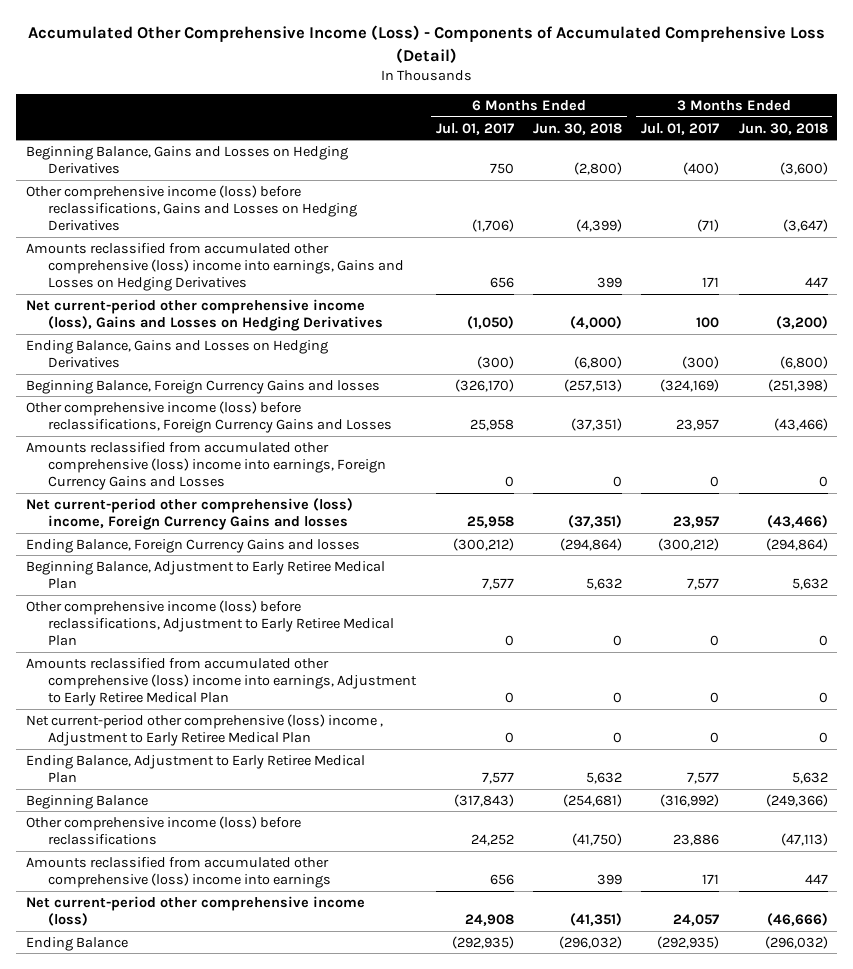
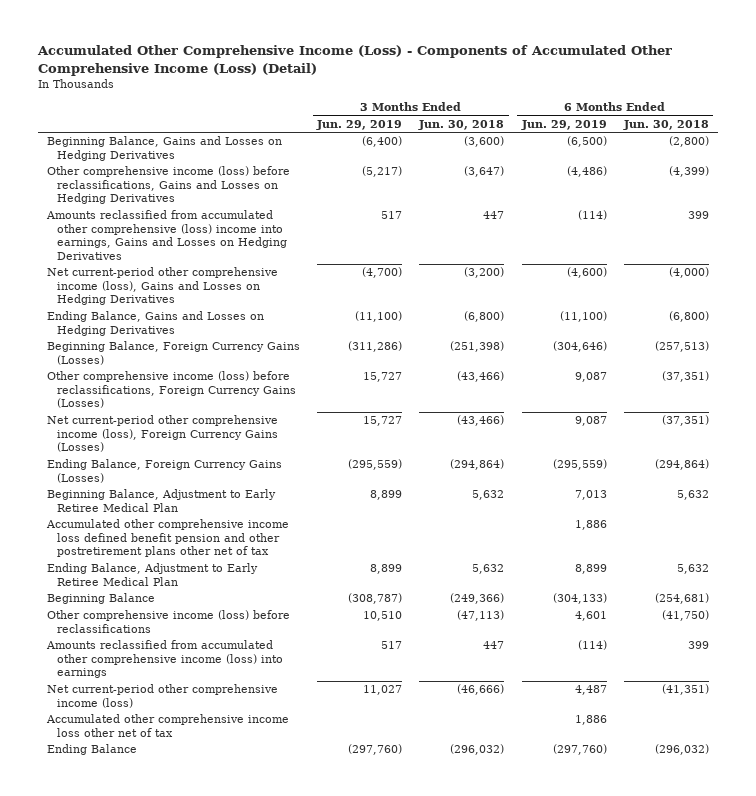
[27,25,825,63] Accumulated Other Comprehensive Income (Loss) - Components of Accumulated Comprehensive Loss (Detail) -> [37,45,673,76] Accumulated Other Comprehensive Income (Loss) - Components of Accumulated Other Comprehensive Income (Loss) (Detail)
[435,122,514,135] Jul. 01, 2017 -> none
[641,122,720,135] Jul. 01, 2017 -> none
none -> [316,119,403,130] Jun. 29, 2019
none -> [520,119,607,130] Jun. 29, 2019
[25,441,387,491] Amounts reclassified from accumulated other comprehensive (loss) income into earnings, Foreign Currency Gains and Losses -> none
[25,379,380,394] Beginning Balance, Foreign Currency Gains and losses -> [46,341,300,365] Beginning Balance, Foreign Currency Gains (Losses)
[25,400,393,433] Other comprehensive income (loss) before reclassifications, Foreign Currency Gains and Losses -> [46,371,297,409] Other comprehensive income (loss) before reclassifications, Foreign Currency Gains (Losses)
[25,497,353,530] Net current-period other comprehensive (loss) income, Foreign Currency Gains and losses -> [46,415,279,453] Net current-period other comprehensive income (loss), Foreign Currency Gains (Losses)
[25,538,360,553] Ending Balance, Foreign Currency Gains and losses -> [46,459,282,483] Ending Balance, Foreign Currency Gains (Losses)
[25,599,395,647] Other comprehensive income (loss) before reclassifications, Adjustment to Early Retiree Medical Plan -> none
[25,657,418,707] Amounts reclassified from accumulated other comprehensive (loss) income into earnings, Adjustment to Early Retiree Medical Plan -> none
[25,713,383,746] Net current-period other comprehensive (loss) income , Adjustment to Early Retiree Medical Plan -> none
none -> [45,519,289,558] Accumulated other comprehensive income loss defined benefit pension and other postretirement plans other net of tax
[25,856,332,888] Amounts reclassified from accumulated other comprehensive (loss) income into earnings -> [45,640,284,679] Amounts reclassified from accumulated other comprehensive income (loss) into earnings
none -> [45,714,289,737] Accumulated other comprehensive income loss other net of tax

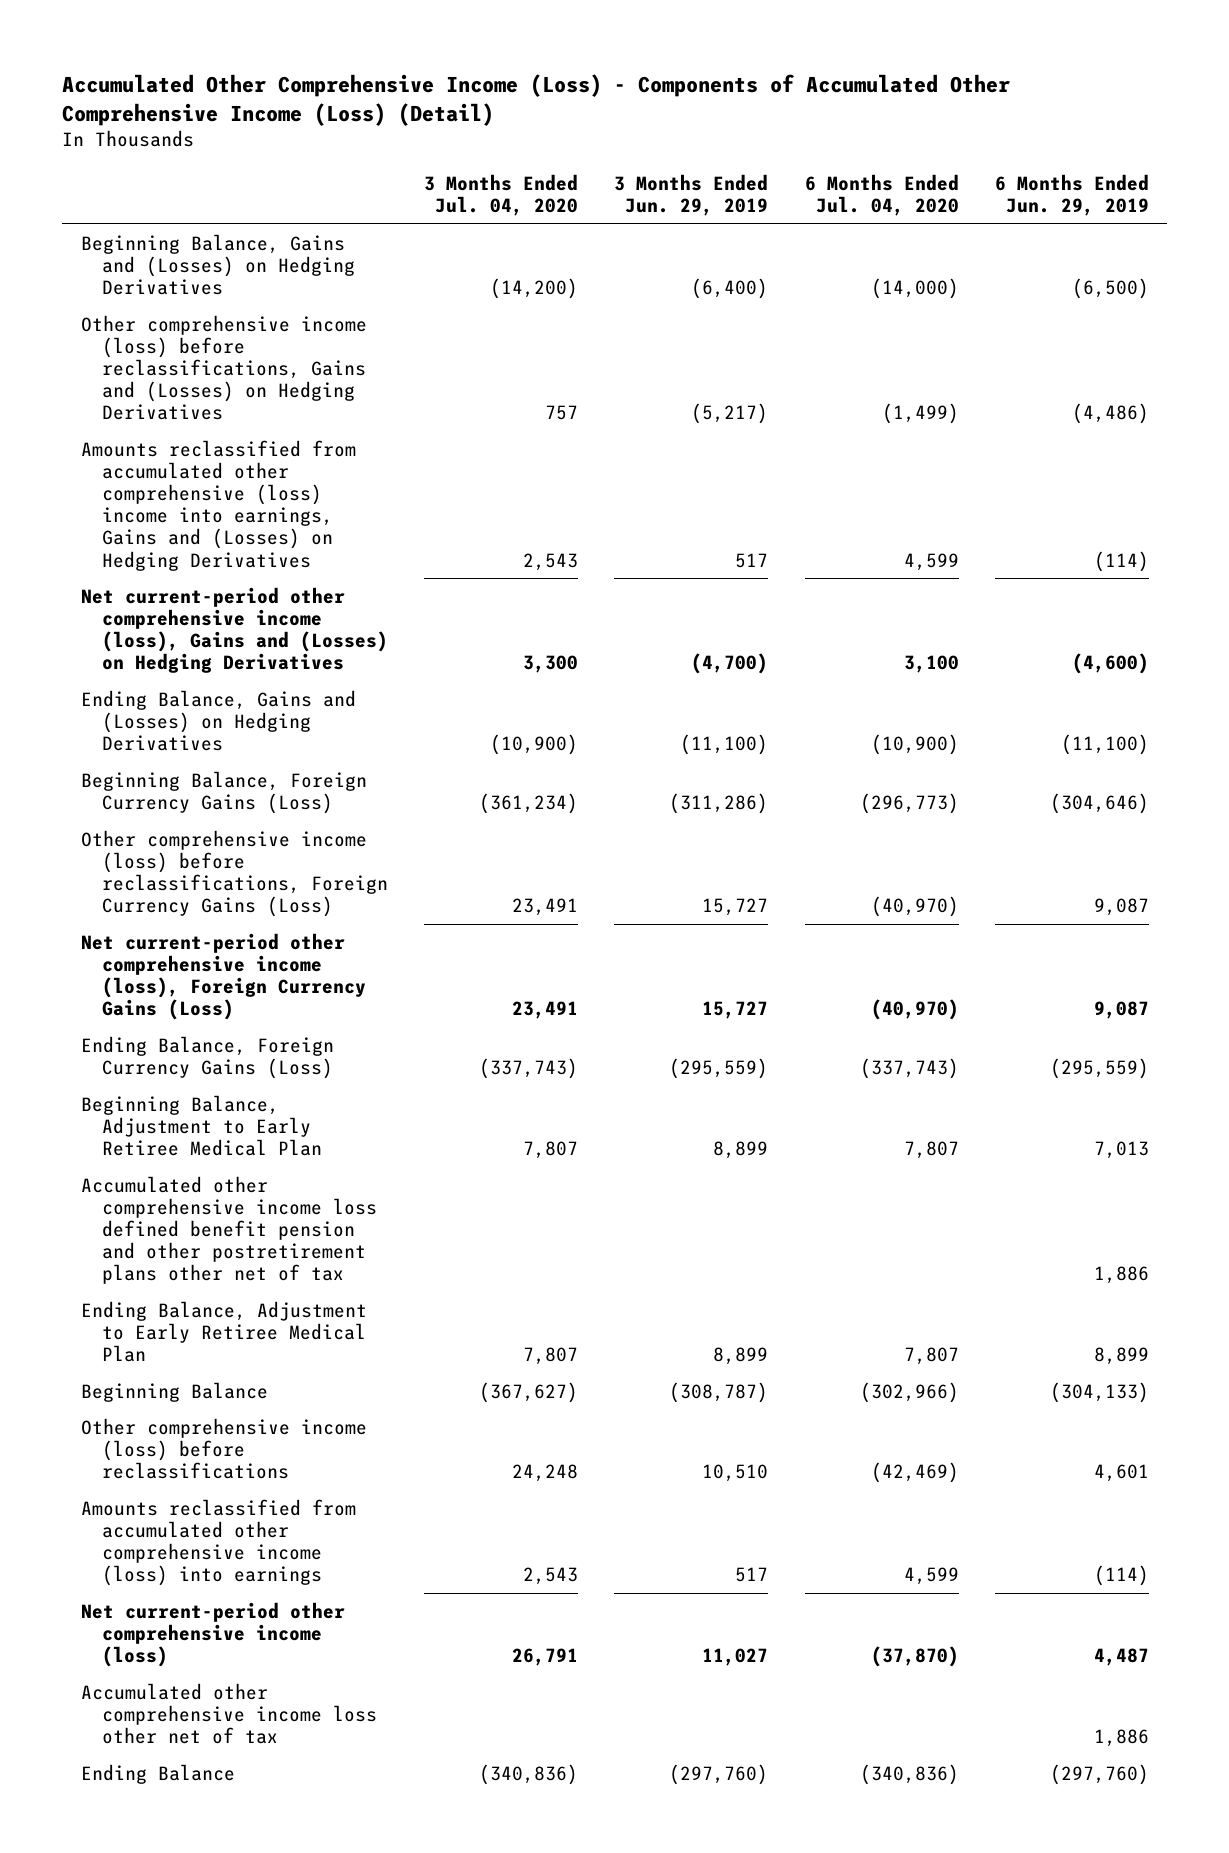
[418,119,505,130] Jun. 30, 2018 -> none
[622,119,709,130] Jun. 30, 2018 -> none
none -> [424,174,579,217] 3 Months Ended Jul. 04, 2020
none -> [804,174,959,217] 6 Months Ended Jul. 04, 2020
[46,136,282,161] Beginning Balance, Gains and Losses on Hedging Derivatives -> [80,233,356,296] Beginning Balance, Gains and (Losses) on Hedging Derivatives
[46,166,290,205] Other comprehensive income (loss) before reclassifications, Gains and Losses on Hedging Derivatives -> [80,314,367,421] Other comprehensive income (loss) before reclassifications, Gains and (Losses) on Hedging Derivatives
[45,210,288,260] Amounts reclassified from accumulated other comprehensive (loss) income into earnings, Gains and Losses on Hedging Derivatives -> [80,439,356,571] Amounts reclassified from accumulated other comprehensive (loss) income into earnings, Gains and (Losses) on Hedging Derivatives
[46,267,278,306] Net current-period other comprehensive income (loss), Gains and Losses on Hedging Derivatives -> [80,586,389,674] Net current-period other comprehensive income (loss), Gains and (Losses) on Hedging Derivatives
[46,311,264,336] Ending Balance, Gains and Losses on Hedging Derivatives -> [80,689,356,752] Ending Balance, Gains and (Losses) on Hedging Derivatives
[46,341,300,365] Beginning Balance, Foreign Currency Gains (Losses) -> [80,770,367,814] Beginning Balance, Foreign Currency Gains (Loss)
[46,371,297,409] Other comprehensive income (loss) before reclassifications, Foreign Currency Gains (Losses) -> [80,829,389,918] Other comprehensive income (loss) before reclassifications, Foreign Currency Gains (Loss)
[46,415,279,453] Net current-period other comprehensive income (loss), Foreign Currency Gains (Losses) -> [80,932,367,1021] Net current-period other comprehensive income (loss), Foreign Currency Gains (Loss)
[46,459,282,483] Ending Balance, Foreign Currency Gains (Losses) -> [80,1035,334,1079] Ending Balance, Foreign Currency Gains (Loss)

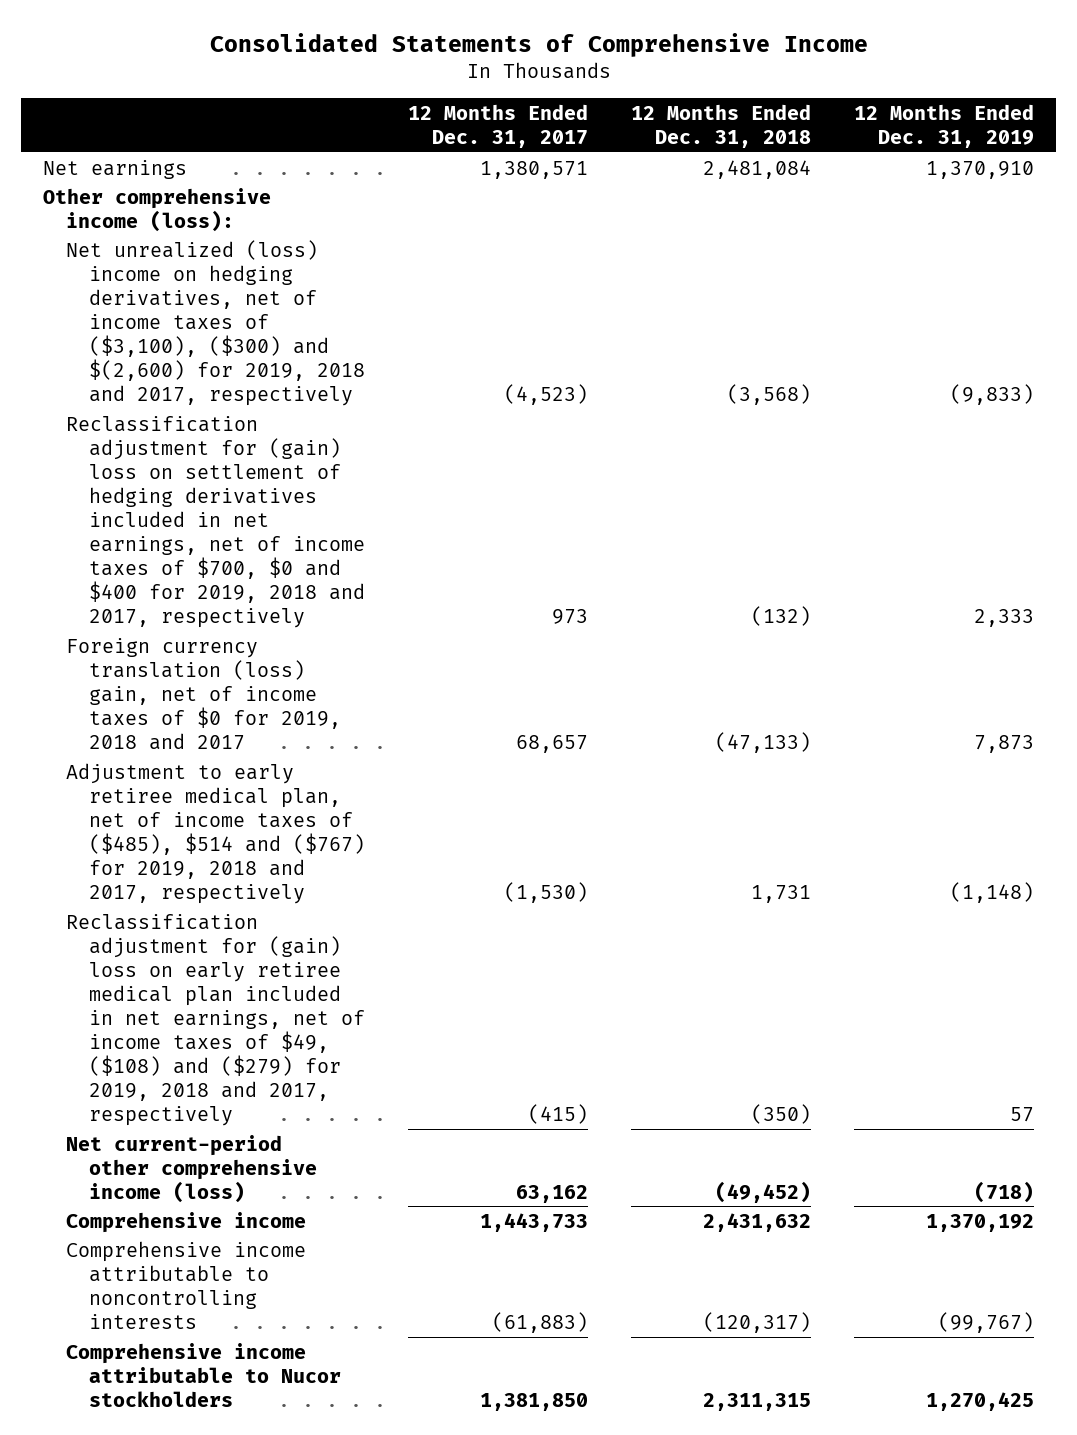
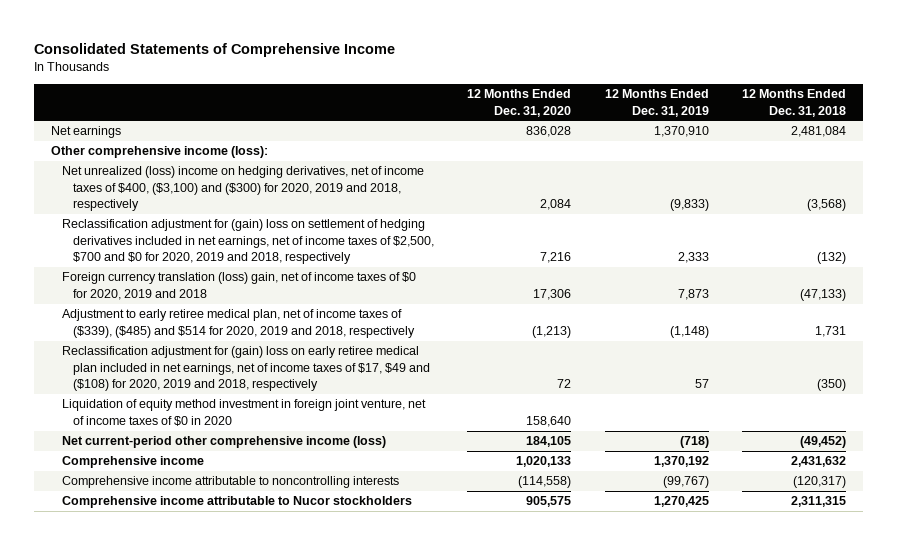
[407,103,588,148] 12 Months Ended Dec. 31, 2017 -> none
none -> [467,89,572,117] 12 Months Ended Dec. 31, 2020
[65,239,365,406] Net unrealized (loss) income on hedging derivatives, net of income taxes of ($3,100), ($300) and $(2,600) for 2019, 2018 and 2017, respectively -> [61,166,424,212] Net unrealized (loss) income on hedging derivatives, net of income taxes of $400, ($3,100) and ($300) for 2020, 2019 and 2018, respectively
[65,415,365,628] Reclassification adjustment for (gain) loss on settlement of hedging derivatives included in net earnings, net of income taxes of $700, $0 and $400 for 2019, 2018 and 2017, respectively -> [61,219,434,265] Reclassification adjustment for (gain) loss on settlement of hedging derivatives included in net earnings, net of income taxes of $2,500, $700 and $0 for 2020, 2019 and 2018, respectively
[65,637,341,750] Foreign currency translation (loss) gain, net of income taxes of $0 for 2019, 2018 and 2017 -> [61,272,416,300] Foreign currency translation (loss) gain, net of income taxes of $0 for 2020, 2019 and 2018
[65,762,365,904] Adjustment to early retiree medical plan, net of income taxes of ($485), $514 and ($767) for 2019, 2018 and 2017, respectively -> [61,309,415,338] Adjustment to early retiree medical plan, net of income taxes of ($339), ($485) and $514 for 2020, 2019 and 2018, respectively
[65,913,365,1126] Reclassification adjustment for (gain) loss on early retiree medical plan included in net earnings, net of income taxes of $49, ($108) and ($279) for 2019, 2018 and 2017, respectively -> [61,346,430,392] Reclassification adjustment for (gain) loss on early retiree medical plan included in net earnings, net of income taxes of $17, $49 and ($108) for 2020, 2019 and 2018, respectively
none -> [61,399,426,426] Liquidation of equity method investment in foreign joint venture, net of income taxes of $0 in 2020

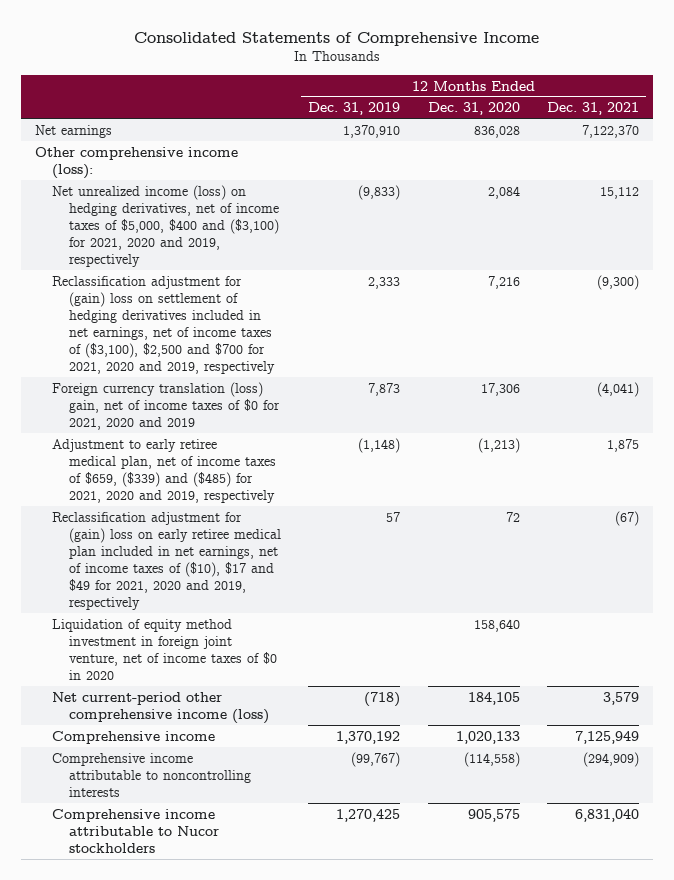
[742,89,847,117] 12 Months Ended Dec. 31, 2018 -> none
none -> [546,102,639,116] Dec. 31, 2021
[61,166,424,212] Net unrealized (loss) income on hedging derivatives, net of income taxes of $400, ($3,100) and ($300) for 2020, 2019 and 2018, respectively -> [51,184,279,267] Net unrealized income (loss) on hedging derivatives, net of income taxes of $5,000, $400 and ($3,100) for 2021, 2020 and 2019, respectively
[61,219,434,265] Reclassification adjustment for (gain) loss on settlement of hedging derivatives included in net earnings, net of income taxes of $2,500, $700 and $0 for 2020, 2019 and 2018, respectively -> [51,275,275,374] Reclassification adjustment for (gain) loss on settlement of hedging derivatives included in net earnings, net of income taxes of ($3,100), $2,500 and $700 for 2021, 2020 and 2019, respectively
[61,272,416,300] Foreign currency translation (loss) gain, net of income taxes of $0 for 2020, 2019 and 2018 -> [51,381,280,430] Foreign currency translation (loss) gain, net of income taxes of $0 for 2021, 2020 and 2019
[61,309,415,338] Adjustment to early retiree medical plan, net of income taxes of ($339), ($485) and $514 for 2020, 2019 and 2018, respectively -> [51,438,276,503] Adjustment to early retiree medical plan, net of income taxes of $659, ($339) and ($485) for 2021, 2020 and 2019, respectively
[61,346,430,392] Reclassification adjustment for (gain) loss on early retiree medical plan included in net earnings, net of income taxes of $17, $49 and ($108) for 2020, 2019 and 2018, respectively -> [51,511,281,610] Reclassification adjustment for (gain) loss on early retiree medical plan included in net earnings, net of income taxes of ($10), $17 and $49 for 2021, 2020 and 2019, respectively

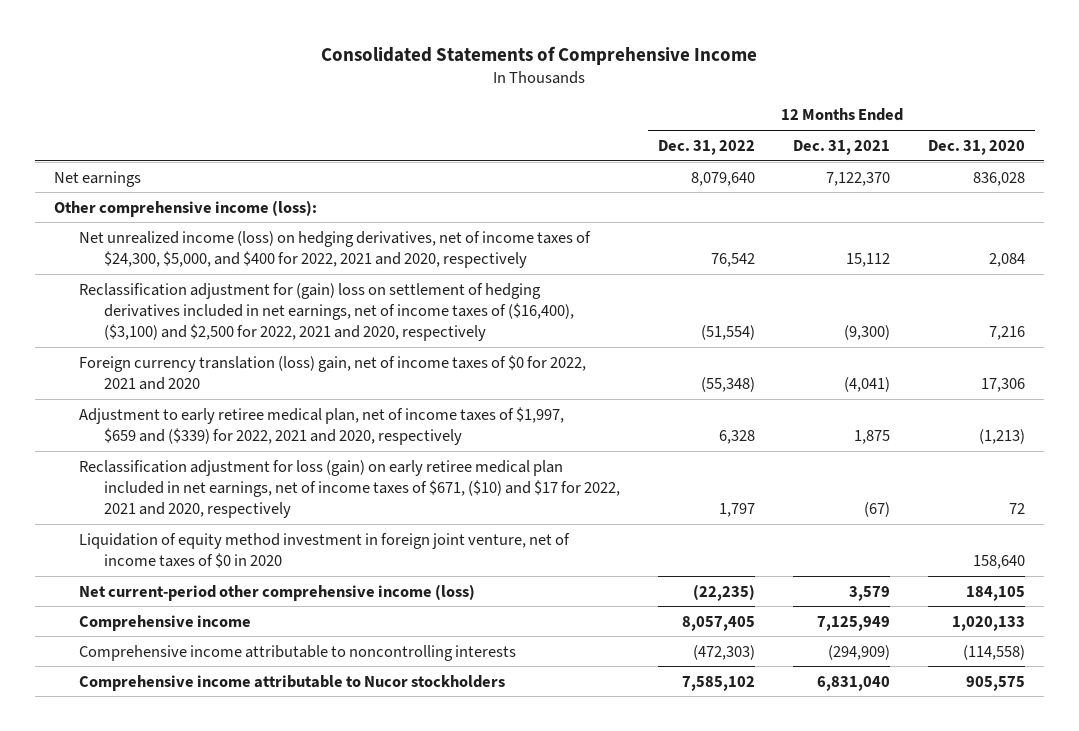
[308,102,401,116] Dec. 31, 2019 -> none
none -> [657,139,755,155] Dec. 31, 2022
[51,184,279,267] Net unrealized income (loss) on hedging derivatives, net of income taxes of $5,000, $400 and ($3,100) for 2021, 2020 and 2019, respectively -> [78,230,591,268] Net unrealized income (loss) on hedging derivatives, net of income taxes of $24,300, $5,000, and $400 for 2022, 2021 and 2020, respectively
[51,275,275,374] Reclassification adjustment for (gain) loss on settlement of hedging derivatives included in net earnings, net of income taxes of ($3,100), $2,500 and $700 for 2021, 2020 and 2019, respectively -> [78,282,574,341] Reclassification adjustment for (gain) loss on settlement of hedging derivatives included in net earnings, net of income taxes of ($16,400), ($3,100) and $2,500 for 2022, 2021 and 2020, respectively
[51,381,280,430] Foreign currency translation (loss) gain, net of income taxes of $0 for 2021, 2020 and 2019 -> [78,354,586,390] Foreign currency translation (loss) gain, net of income taxes of $0 for 2022, 2021 and 2020
[51,438,276,503] Adjustment to early retiree medical plan, net of income taxes of $659, ($339) and ($485) for 2021, 2020 and 2019, respectively -> [78,406,564,445] Adjustment to early retiree medical plan, net of income taxes of $1,997, $659 and ($339) for 2022, 2021 and 2020, respectively
[51,511,281,610] Reclassification adjustment for (gain) loss on early retiree medical plan included in net earnings, net of income taxes of ($10), $17 and $49 for 2021, 2020 and 2019, respectively -> [78,459,620,518] Reclassification adjustment for loss (gain) on early retiree medical plan included in net earnings, net of income taxes of $671, ($10) and $17 for 2022, 2021 and 2020, respectively

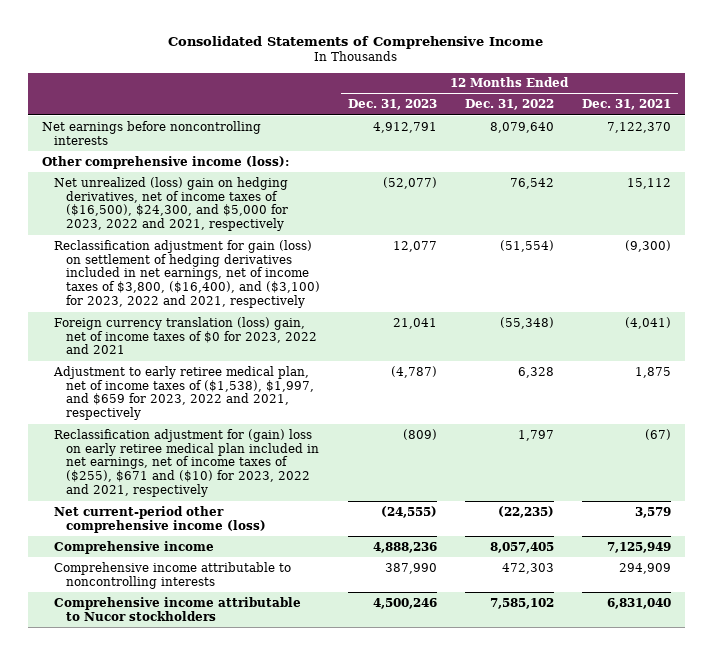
[928,139,1026,155] Dec. 31, 2020 -> none
none -> [347,99,437,111] Dec. 31, 2023
[53,170,141,187] Net earnings -> [41,120,261,145] Net earnings before noncontrolling interests
[78,532,570,568] Liquidation of equity method investment in foreign joint venture, net of income taxes of $0 in 2020 -> none
[78,230,591,268] Net unrealized income (loss) on hedging derivatives, net of income taxes of $24,300, $5,000, and $400 for 2022, 2021 and 2020, respectively -> [53,176,289,232] Net unrealized (loss) gain on hedging derivatives, net of income taxes of ($16,500), $24,300, and $5,000 for 2023, 2022 and 2021, respectively
[78,282,574,341] Reclassification adjustment for (gain) loss on settlement of hedging derivatives included in net earnings, net of income taxes of ($16,400), ($3,100) and $2,500 for 2022, 2021 and 2020, respectively -> [53,239,321,309] Reclassification adjustment for gain (loss) on settlement of hedging derivatives included in net earnings, net of income taxes of $3,800, ($16,400), and ($3,100) for 2023, 2022 and 2021, respectively
[78,354,586,390] Foreign currency translation (loss) gain, net of income taxes of $0 for 2022, 2021 and 2020 -> [53,316,318,355] Foreign currency translation (loss) gain, net of income taxes of $0 for 2023, 2022 and 2021
[78,406,564,445] Adjustment to early retiree medical plan, net of income taxes of $1,997, $659 and ($339) for 2022, 2021 and 2020, respectively -> [52,365,315,421] Adjustment to early retiree medical plan, net of income taxes of ($1,538), $1,997, and $659 for 2023, 2022 and 2021, respectively
[78,459,620,518] Reclassification adjustment for loss (gain) on early retiree medical plan included in net earnings, net of income taxes of $671, ($10) and $17 for 2022, 2021 and 2020, respectively -> [53,428,320,498] Reclassification adjustment for (gain) loss on early retiree medical plan included in net earnings, net of income taxes of ($255), $671 and ($10) for 2023, 2022 and 2021, respectively
[692,644,755,660] (472,303) -> [501,562,554,574] 472,303
[828,644,891,660] (294,909) -> [618,562,671,574] 294,909

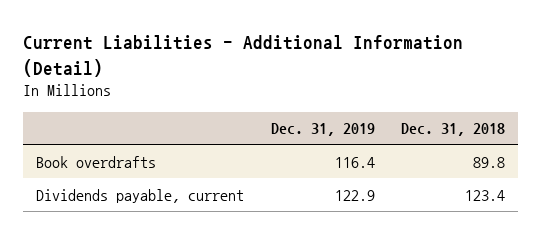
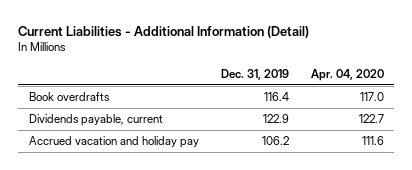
[401,123,506,137] Dec. 31, 2018 -> none
none -> [310,69,384,82] Apr. 04, 2020
none -> [28,136,199,149] Accrued vacation and holiday pay

